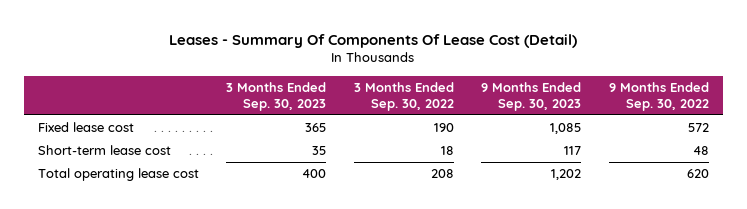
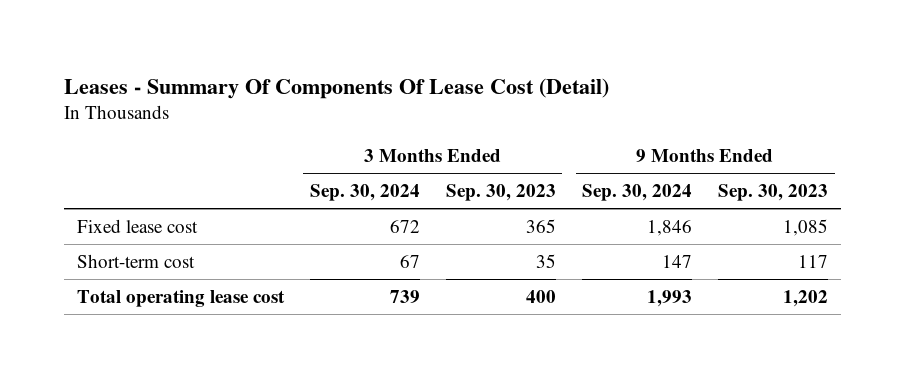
[353,81,454,111] 3 Months Ended Sep. 30, 2022 -> none
[609,81,710,111] 9 Months Ended Sep. 30, 2022 -> none
none -> [309,183,420,201] Sep. 30, 2024
none -> [582,183,693,201] Sep. 30, 2024
[37,145,171,156] Short-term lease cost -> [76,253,195,268] Short-term cost

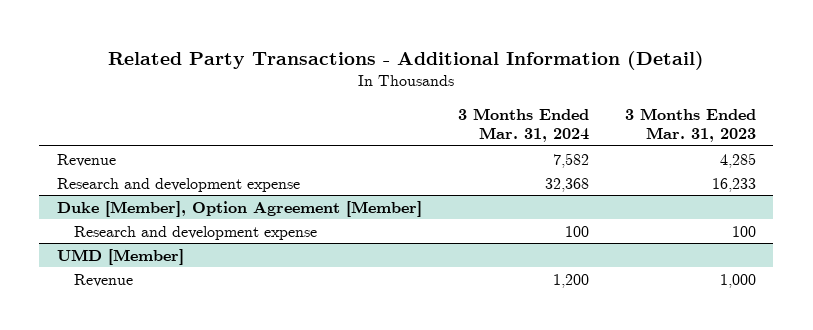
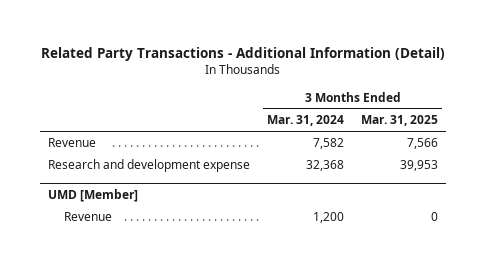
[624,108,756,143] 3 Months Ended Mar. 31, 2023 -> none
none -> [361,115,439,127] Mar. 31, 2025
[57,200,423,217] Duke [Member], Option Agreement [Member] -> none
[74,225,318,240] Research and development expense -> none

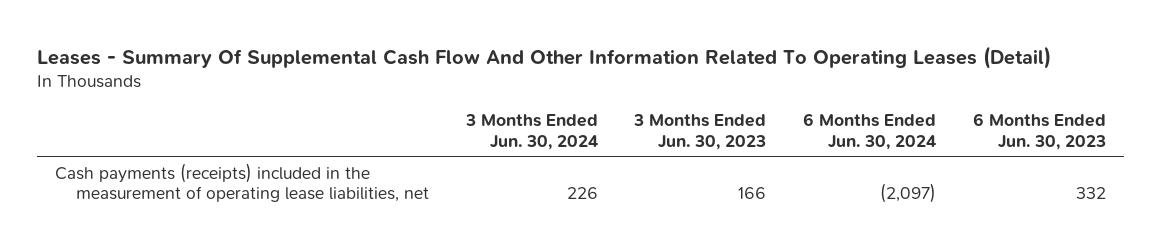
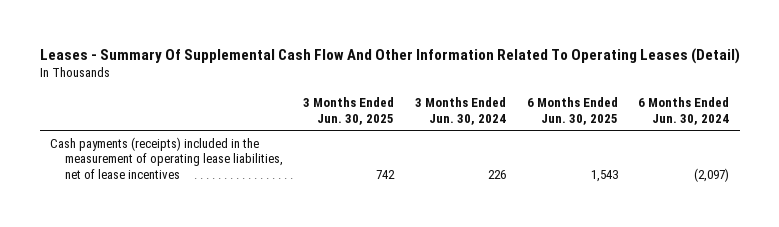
[633,114,767,150] 3 Months Ended Jun. 30, 2023 -> none
[972,113,1106,150] 6 Months Ended Jun. 30, 2023 -> none
none -> [303,97,395,125] 3 Months Ended Jun. 30, 2025
none -> [526,97,618,125] 6 Months Ended Jun. 30, 2025
[55,162,429,203] Cash payments (receipts) included in the measurement of operating lease liabilities, net -> [50,136,283,180] Cash payments (receipts) included in the measurement of operating lease liabilities, net of lease incentives

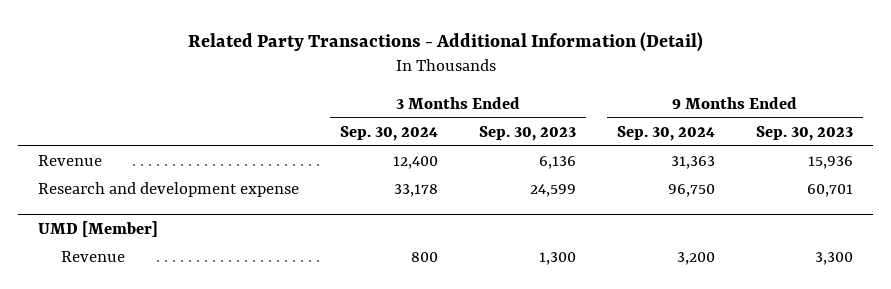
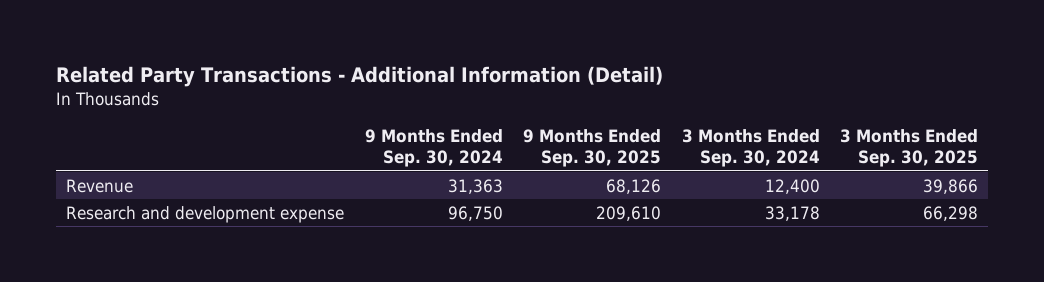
[479,126,577,142] Sep. 30, 2023 -> none
[755,126,853,142] Sep. 30, 2023 -> none
none -> [523,128,662,168] 9 Months Ended Sep. 30, 2025
none -> [840,128,979,168] 3 Months Ended Sep. 30, 2025
[38,221,159,238] UMD [Member] -> none
[61,251,126,263] Revenue -> none

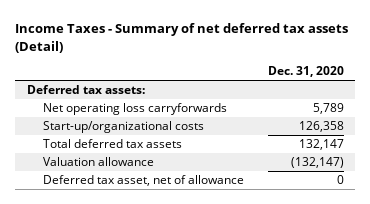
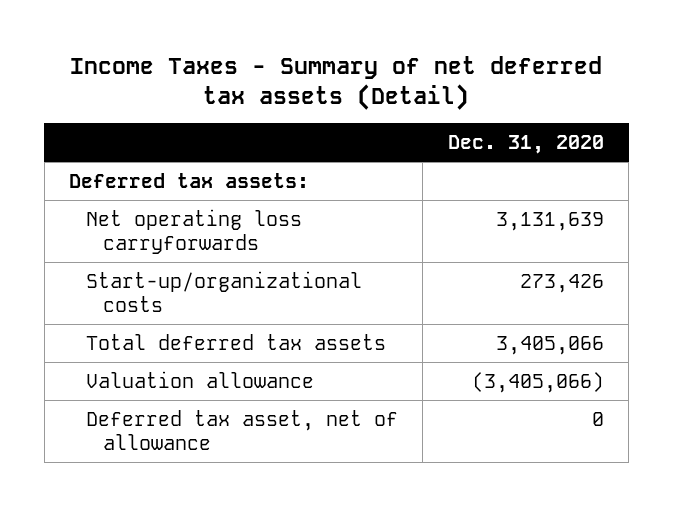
[312,102,344,114] 5,789 -> [495,211,604,231] 3,131,639
[298,120,344,132] 126,358 -> [519,273,604,293] 273,426
[298,138,344,150] 132,147 -> [495,335,604,355] 3,405,066
[290,156,344,168] (132,147) -> [471,371,604,393] (3,405,066)

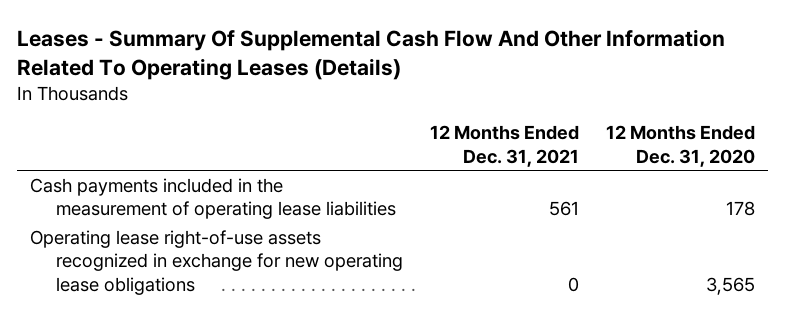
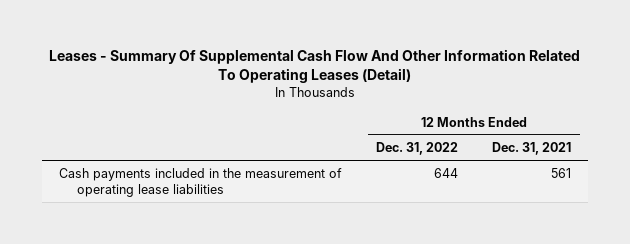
[16,28,725,80] Leases - Summary Of Supplemental Cash Flow And Other Information Related To Operating Leases (Details) -> [49,49,581,84] Leases - Summary Of Supplemental Cash Flow And Other Information Related To Operating Leases (Detail)
[605,125,755,167] 12 Months Ended Dec. 31, 2020 -> none
none -> [376,141,459,155] Dec. 31, 2022
[30,229,403,295] Operating lease right-of-use assets recognized in exchange for new operating lease obligations -> none

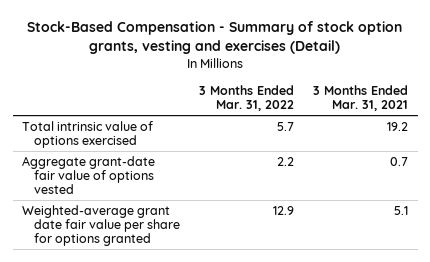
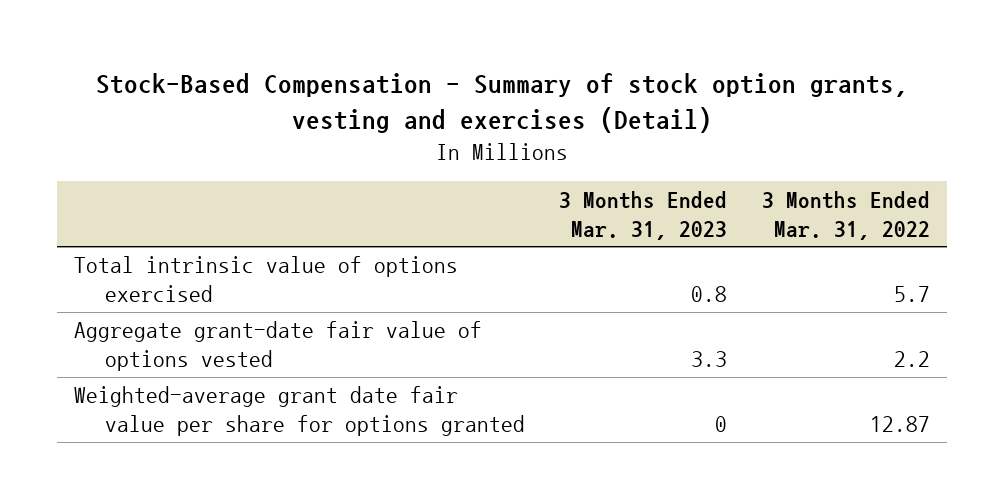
[313,84,409,112] 3 Months Ended Mar. 31, 2021 -> none
none -> [559,190,728,240] 3 Months Ended Mar. 31, 2023
[272,205,294,215] 12.9 -> [869,416,930,433] 12.87

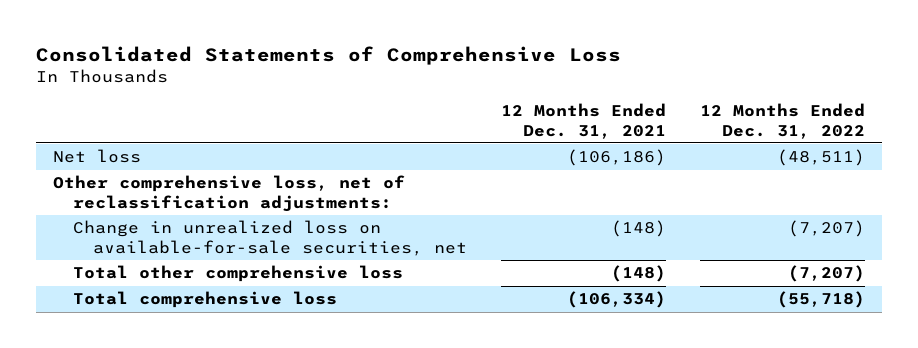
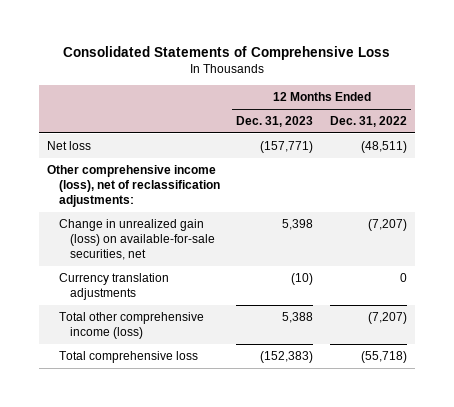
[501,103,667,139] 12 Months Ended Dec. 31, 2021 -> none
none -> [236,115,314,127] Dec. 31, 2023
[53,175,406,212] Other comprehensive loss, net of reclassification adjustments: -> [47,164,220,208] Other comprehensive income (loss), net of reclassification adjustments:
[73,220,468,256] Change in unrealized loss on available-for-sale securities, net -> [58,218,216,261] Change in unrealized gain (loss) on available-for-sale securities, net
none -> [58,272,169,301] Currency translation adjustments
[73,265,404,283] Total other comprehensive loss -> [58,311,204,340] Total other comprehensive income (loss)

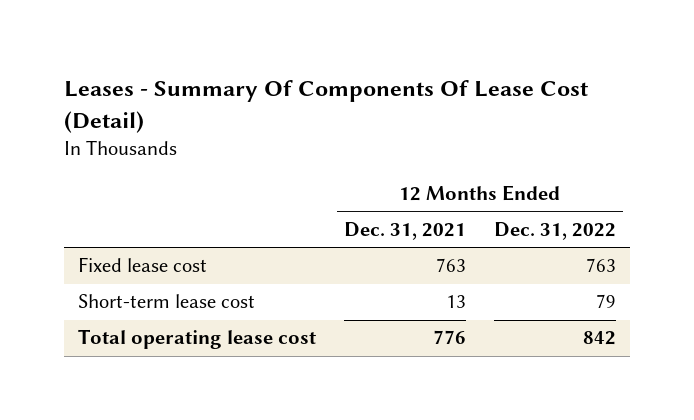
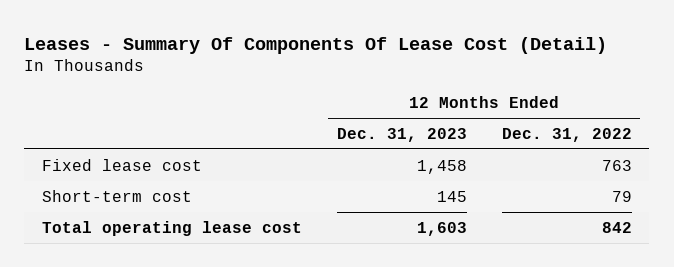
[344,221,467,240] Dec. 31, 2021 -> none
none -> [336,127,467,142] Dec. 31, 2023
[77,294,255,309] Short-term lease cost -> [41,189,192,202] Short-term cost

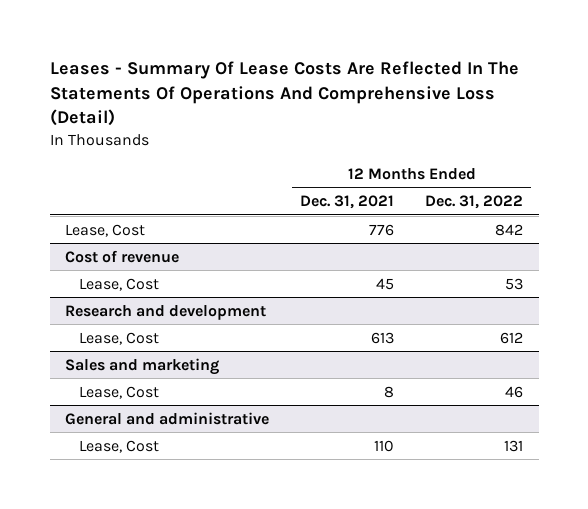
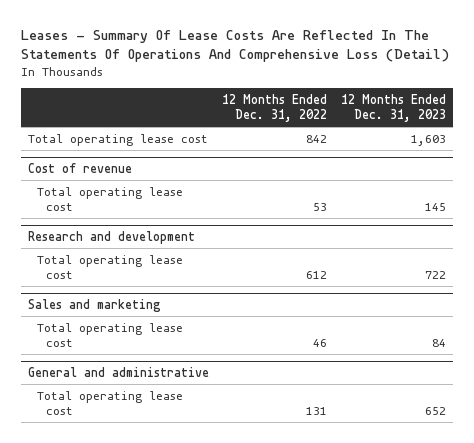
[300,195,395,210] Dec. 31, 2021 -> none
none -> [340,94,446,123] 12 Months Ended Dec. 31, 2023
[65,223,146,237] Lease, Cost -> [27,133,208,146] Total operating lease cost
[79,277,160,291] Lease, Cost -> [37,186,184,211] Total operating lease cost
[79,331,160,345] Lease, Cost -> [37,254,184,279] Total operating lease cost
[79,385,160,399] Lease, Cost -> [37,322,184,347] Total operating lease cost
[79,439,160,453] Lease, Cost -> [37,390,184,415] Total operating lease cost

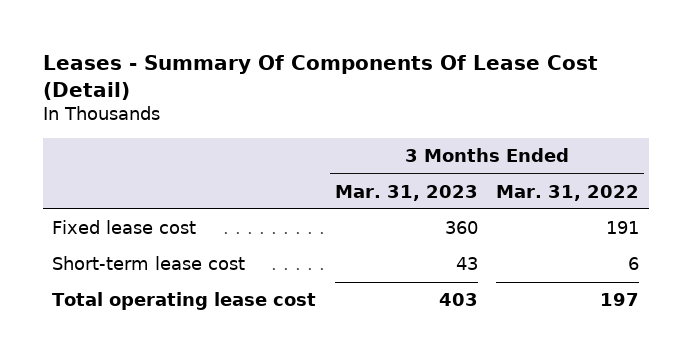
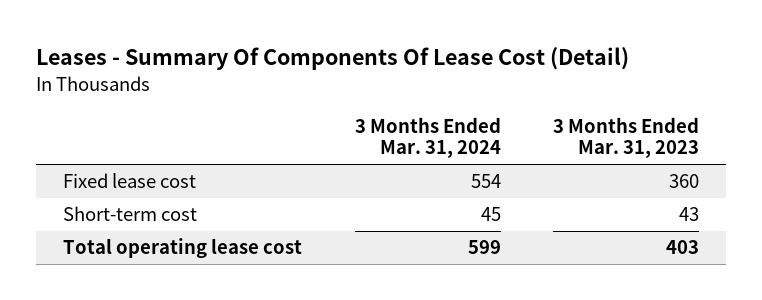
[496,184,640,201] Mar. 31, 2022 -> none
none -> [354,116,501,159] 3 Months Ended Mar. 31, 2024
[52,256,246,271] Short-term lease cost -> [62,206,197,222] Short-term cost

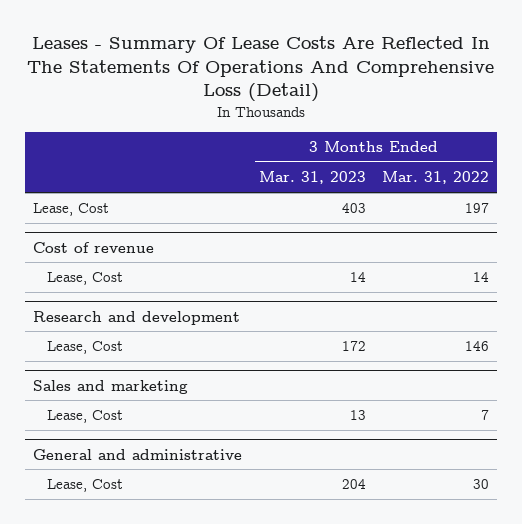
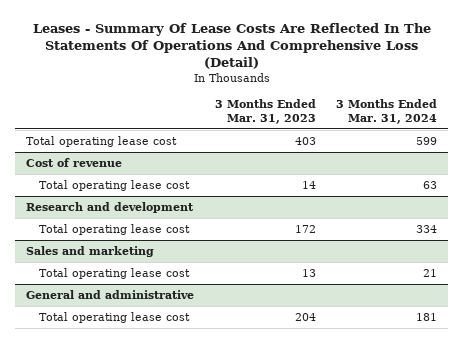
[381,171,489,185] Mar. 31, 2022 -> none
none -> [336,98,438,124] 3 Months Ended Mar. 31, 2024
[33,203,110,217] Lease, Cost -> [25,135,177,147] Total operating lease cost
[46,272,123,286] Lease, Cost -> [38,179,190,191] Total operating lease cost
[46,341,123,355] Lease, Cost -> [38,223,190,235] Total operating lease cost
[46,410,123,424] Lease, Cost -> [38,267,190,279] Total operating lease cost
[46,479,123,493] Lease, Cost -> [38,311,190,323] Total operating lease cost

